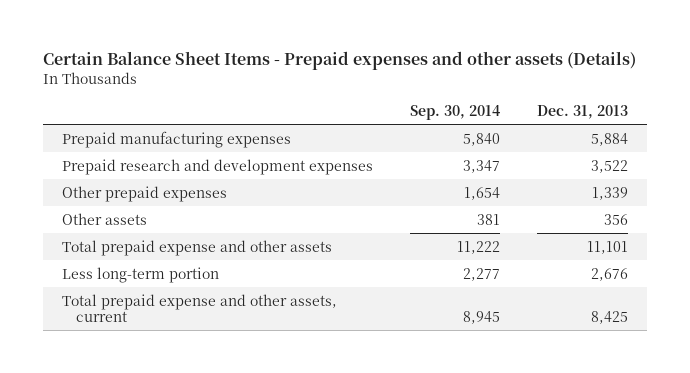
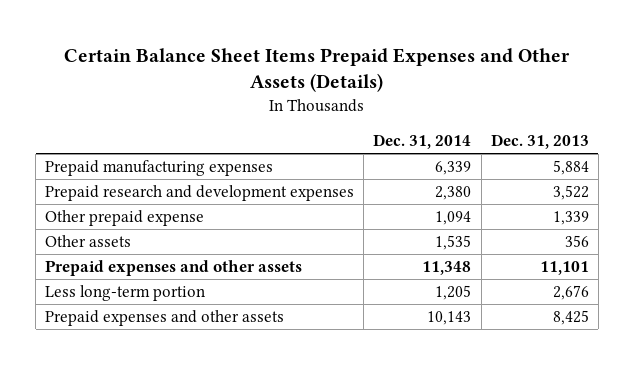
[43,50,637,70] Certain Balance Sheet Items - Prepaid expenses and other assets (Details) -> [63,48,570,93] Certain Balance Sheet Items Prepaid Expenses and Other Assets (Details)
[409,105,500,121] Sep. 30, 2014 -> none
none -> [373,134,472,150] Dec. 31, 2014
[61,185,227,202] Other prepaid expenses -> [45,209,205,226] Other prepaid expense
[61,239,332,256] Total prepaid expense and other assets -> [45,259,303,276] Prepaid expenses and other assets
[61,293,337,322] Total prepaid expense and other assets, current -> [45,309,285,326] Prepaid expenses and other assets

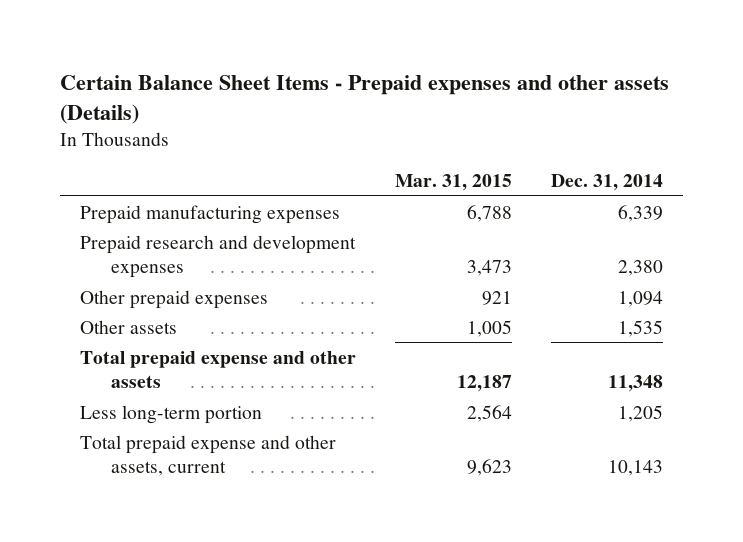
[63,48,570,93] Certain Balance Sheet Items Prepaid Expenses and Other Assets (Details) -> [60,75,670,125] Certain Balance Sheet Items - Prepaid expenses and other assets (Details)
[490,134,589,150] Dec. 31, 2013 -> none
none -> [395,174,513,192] Mar. 31, 2015
[45,209,205,226] Other prepaid expense -> [79,289,268,309] Other prepaid expenses
[45,259,303,276] Prepaid expenses and other assets -> [79,350,356,388] Total prepaid expense and other assets
[45,309,285,326] Prepaid expenses and other assets -> [79,434,336,476] Total prepaid expense and other assets, current

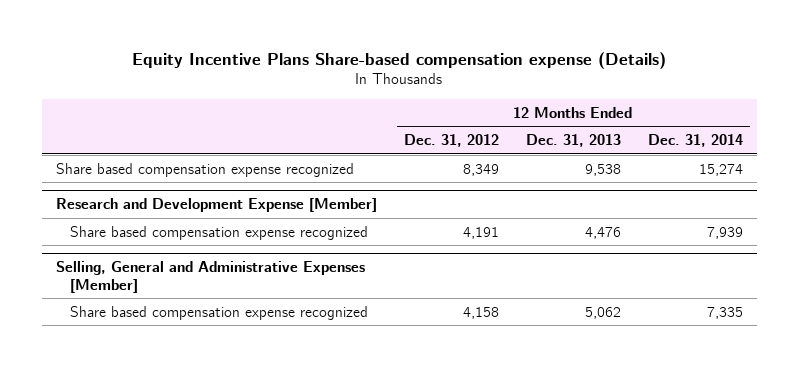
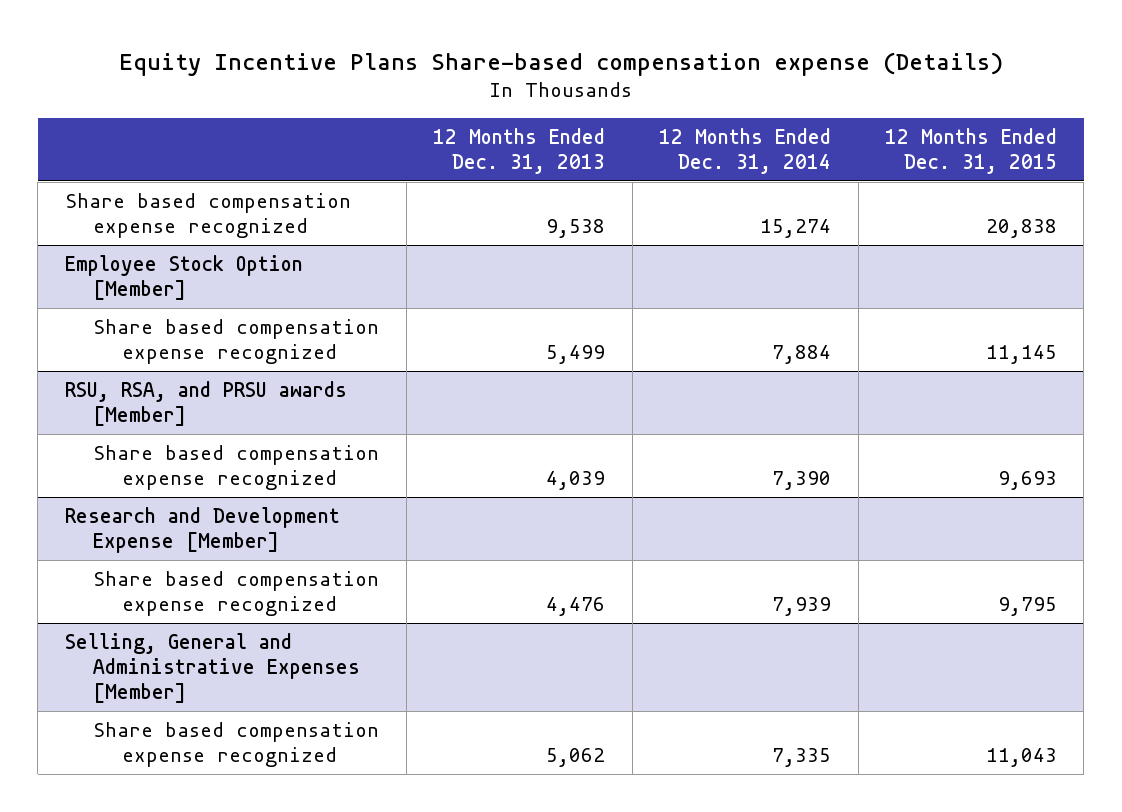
[403,133,499,147] Dec. 31, 2012 -> none
none -> [884,127,1057,174] 12 Months Ended Dec. 31, 2015
none -> [64,255,303,301] Employee Stock Option [Member]
none -> [93,319,380,365] Share based compensation expense recognized
none -> [64,381,347,427] RSU, RSA, and PRSU awards [Member]
none -> [93,445,380,491] Share based compensation expense recognized

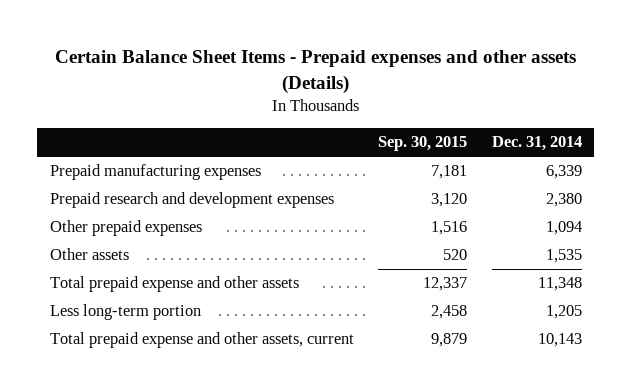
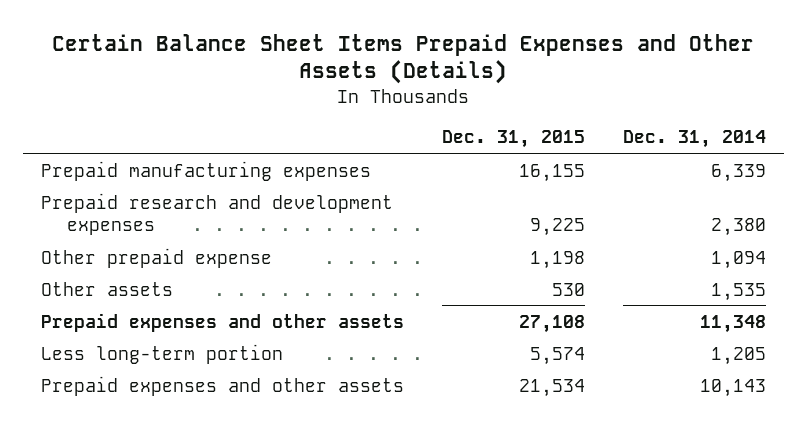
[54,50,576,95] Certain Balance Sheet Items - Prepaid expenses and other assets (Details) -> [52,33,755,85] Certain Balance Sheet Items Prepaid Expenses and Other Assets (Details)
[378,136,468,152] Sep. 30, 2015 -> none
none -> [441,130,585,149] Dec. 31, 2015
[49,220,202,237] Other prepaid expenses -> [41,247,273,268] Other prepaid expense
[49,276,299,293] Total prepaid expense and other assets -> [41,312,405,332] Prepaid expenses and other assets
[49,332,354,349] Total prepaid expense and other assets, current -> [41,375,405,396] Prepaid expenses and other assets

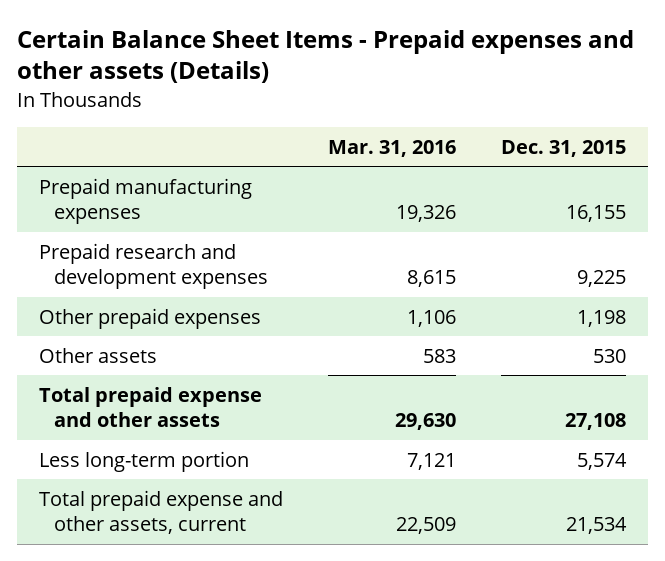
[52,33,755,85] Certain Balance Sheet Items Prepaid Expenses and Other Assets (Details) -> [16,29,634,84] Certain Balance Sheet Items - Prepaid expenses and other assets (Details)
[622,130,766,149] Dec. 31, 2014 -> none
none -> [327,139,456,157] Mar. 31, 2016
[41,247,273,268] Other prepaid expense -> [39,307,262,329] Other prepaid expenses
[41,312,405,332] Prepaid expenses and other assets -> [39,386,263,428] Total prepaid expense and other assets
[41,375,405,396] Prepaid expenses and other assets -> [39,489,284,535] Total prepaid expense and other assets, current

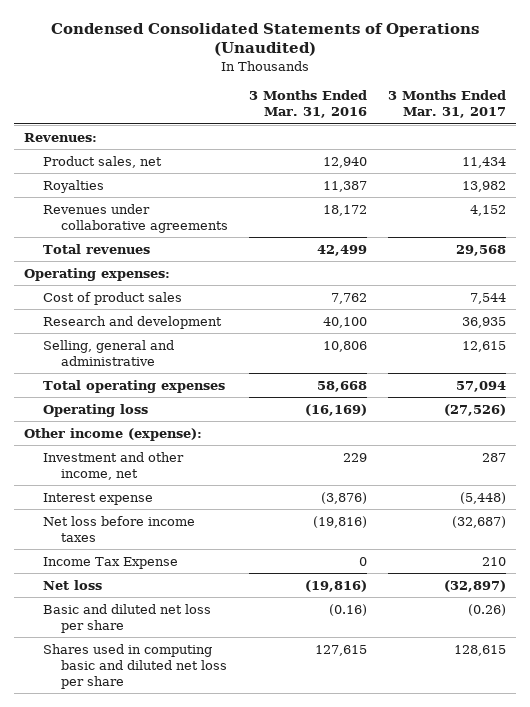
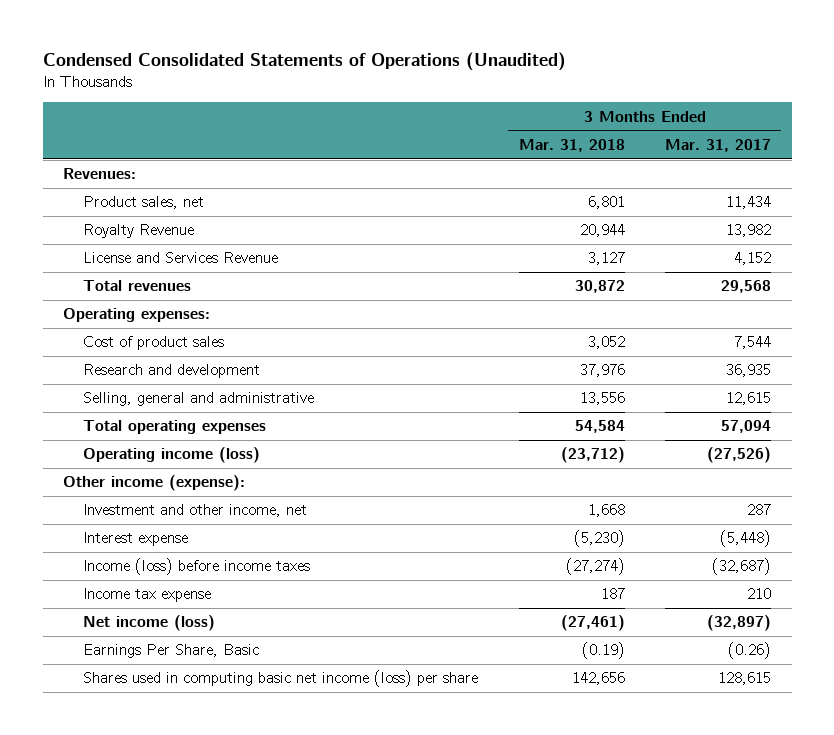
[249,90,368,119] 3 Months Ended Mar. 31, 2016 -> none
none -> [518,138,625,152] Mar. 31, 2018
[42,179,104,193] Royalties -> [82,224,194,239] Royalty Revenue
[42,203,229,233] Revenues under collaborative agreements -> [82,252,278,264] License and Services Revenue
[42,403,148,417] Operating loss -> [82,447,260,464] Operating income (loss)
[42,515,195,542] Net loss before income taxes -> [82,558,310,576] Income (loss) before income taxes
[42,556,178,569] Income Tax Expense -> [82,588,211,603] Income tax expense
[42,579,102,590] Net loss -> [82,615,215,632] Net income (loss)
[42,603,211,633] Basic and diluted net loss per share -> [82,644,259,659] Earnings Per Share, Basic
[42,643,228,689] Shares used in computing basic and diluted net loss per share -> [82,670,478,688] Shares used in computing basic net income (loss) per share

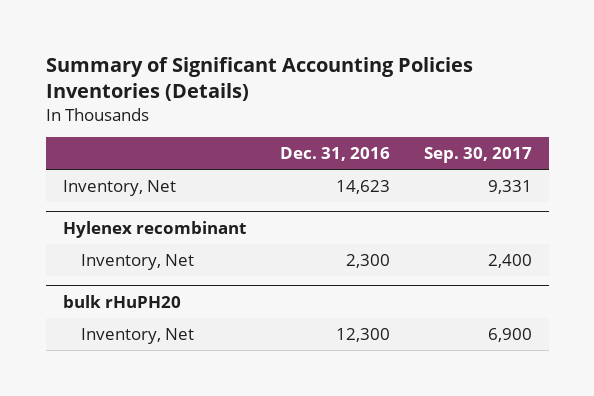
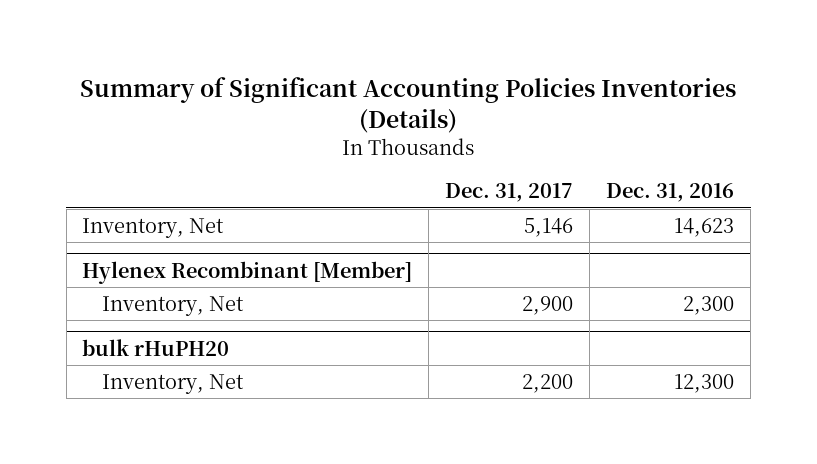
[423,147,532,164] Sep. 30, 2017 -> none
none -> [445,183,574,203] Dec. 31, 2017
[62,220,246,238] Hylenex recombinant -> [82,260,413,284] Hylenex Recombinant [Member]

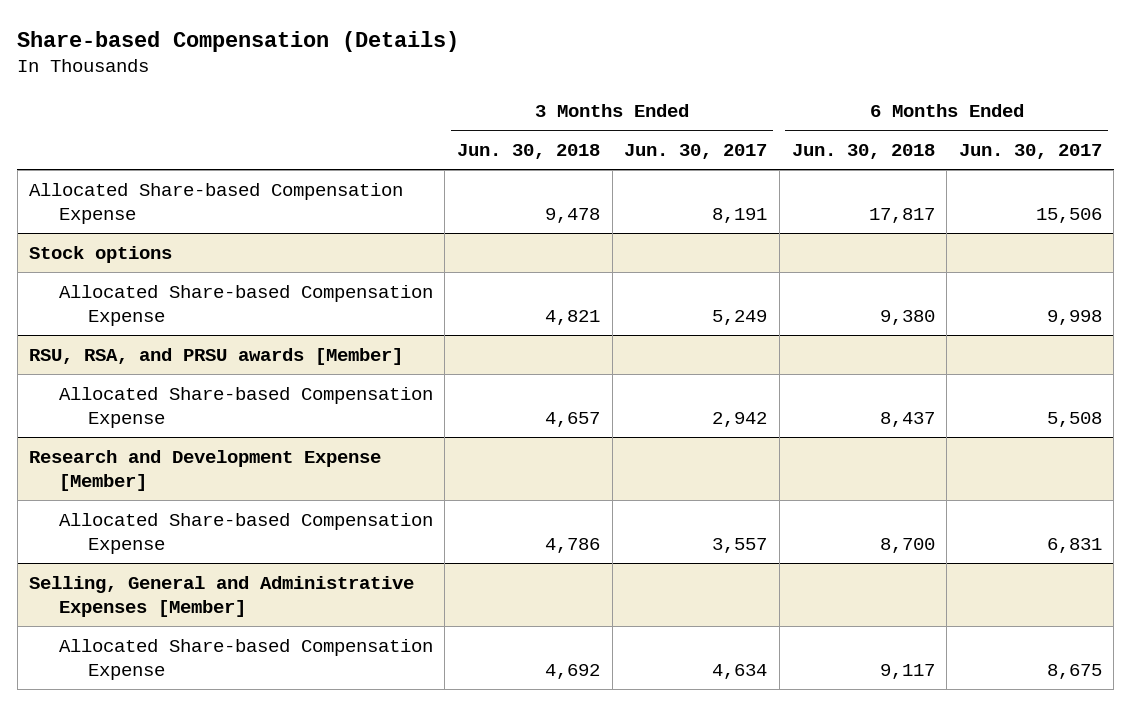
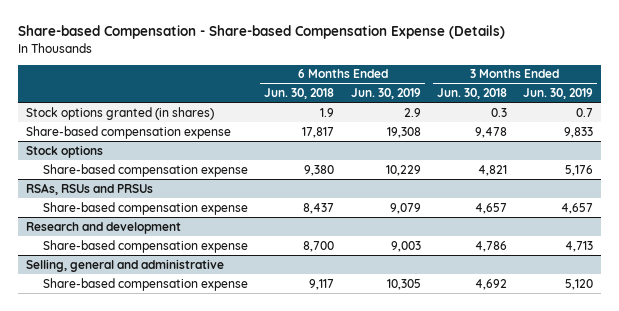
[17,30,460,52] Share-based Compensation (Details) -> [17,25,505,40] Share-based Compensation - Share-based Compensation Expense (Details)
[624,144,768,160] Jun. 30, 2017 -> none
[958,144,1102,160] Jun. 30, 2017 -> none
none -> [350,87,421,99] Jun. 30, 2019
none -> [523,87,594,99] Jun. 30, 2019
none -> [26,106,215,120] Stock options granted (in shares)
[29,182,404,224] Allocated Share-based Compensation Expense -> [26,125,232,139] Share-based compensation expense
[58,284,433,326] Allocated Share-based Compensation Expense -> [43,163,249,177] Share-based compensation expense
[29,347,404,365] RSU, RSA, and PRSU awards [Member] -> [26,182,154,195] RSAs, RSUs and PRSUs
[58,386,433,428] Allocated Share-based Compensation Expense -> [43,201,249,215] Share-based compensation expense
[29,449,382,491] Research and Development Expense [Member] -> [26,221,182,234] Research and development
[58,512,433,554] Allocated Share-based Compensation Expense -> [43,239,249,253] Share-based compensation expense
[29,575,415,617] Selling, General and Administrative Expenses [Member] -> [26,258,225,272] Selling, general and administrative
[58,638,433,680] Allocated Share-based Compensation Expense -> [43,277,249,291] Share-based compensation expense

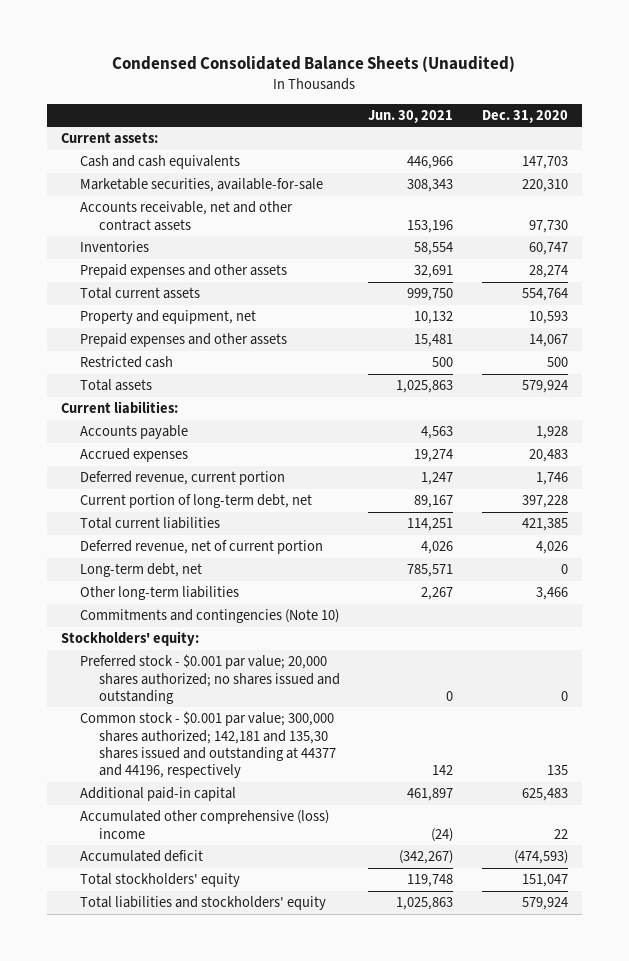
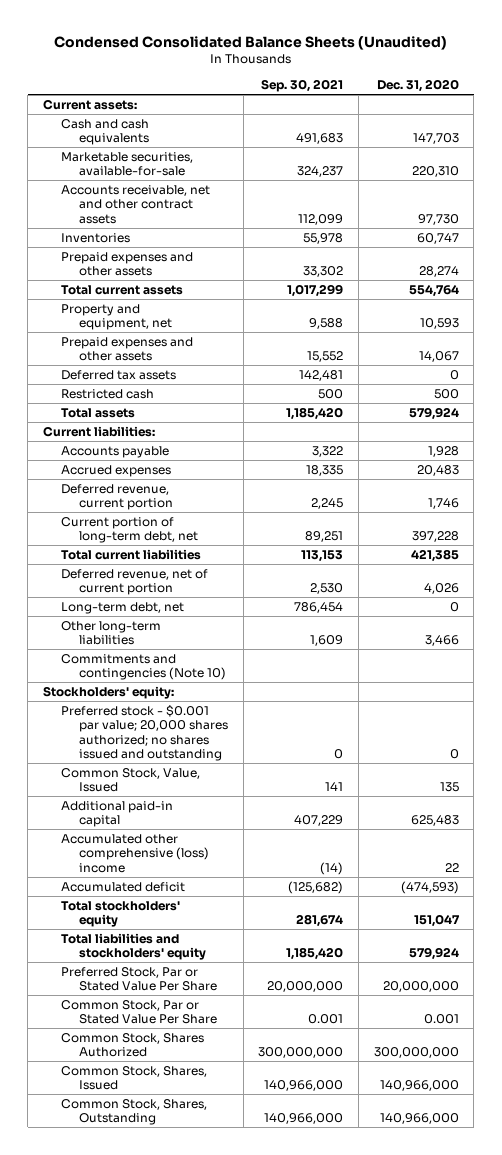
[368,109,454,123] Jun. 30, 2021 -> none
none -> [261,79,344,93] Sep. 30, 2021
none -> [61,369,177,380] Deferred tax assets
[79,711,336,779] Common stock - $0.001 par value; 300,000 shares authorized; 142,181 and 135,30 shares issued and outstanding at 44377 and 44196, respectively -> [61,767,201,793] Common Stock, Value, Issued
none -> [61,966,218,992] Preferred Stock, Par or Stated Value Per Share
none -> [61,999,218,1025] Common Stock, Par or Stated Value Per Share
none -> [61,1032,205,1058] Common Stock, Shares Authorized
none -> [61,1065,208,1091] Common Stock, Shares, Issued
none -> [61,1098,208,1126] Common Stock, Shares, Outstanding

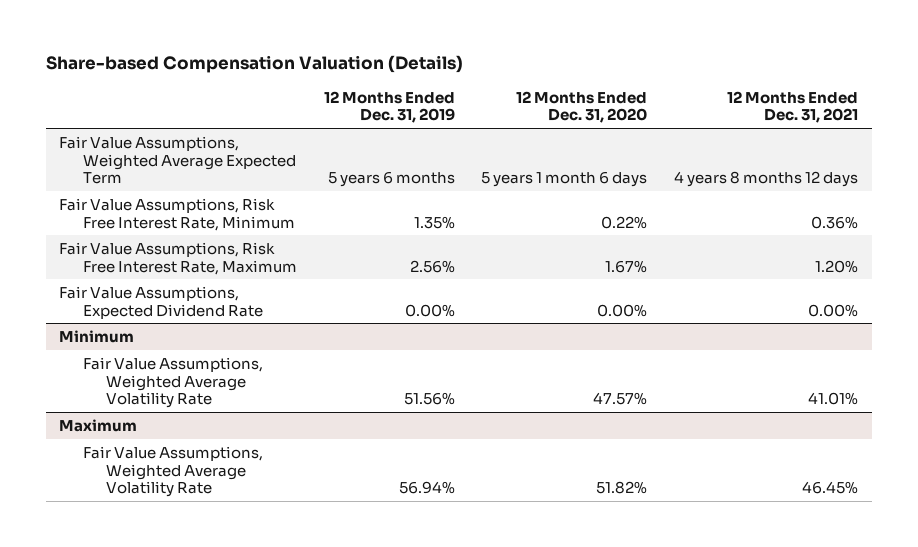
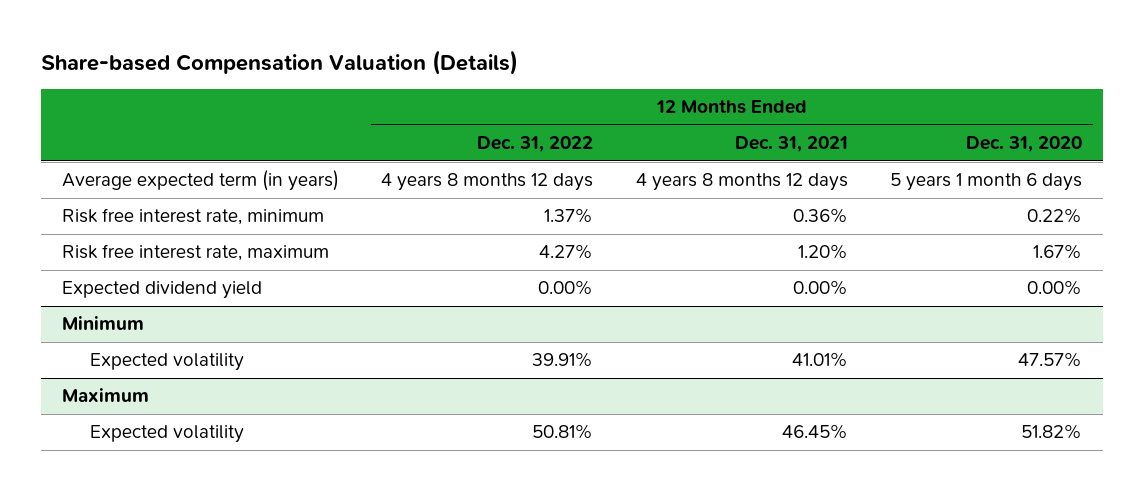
[323,90,455,124] 12 Months Ended Dec. 31, 2019 -> none
none -> [477,136,594,153] Dec. 31, 2022
[59,135,296,185] Fair Value Assumptions, Weighted Average Expected Term -> [61,170,339,192] Average expected term (in years)
[59,197,295,231] Fair Value Assumptions, Risk Free Interest Rate, Minimum -> [61,208,324,226] Risk free interest rate, minimum
[59,241,297,275] Fair Value Assumptions, Risk Free Interest Rate, Maximum -> [61,244,329,262] Risk free interest rate, maximum
[59,285,263,319] Fair Value Assumptions, Expected Dividend Rate -> [61,281,262,300] Expected dividend yield
[82,356,263,409] Fair Value Assumptions, Weighted Average Volatility Rate -> [90,353,245,372] Expected volatility
[82,445,263,498] Fair Value Assumptions, Weighted Average Volatility Rate -> [90,425,245,444] Expected volatility

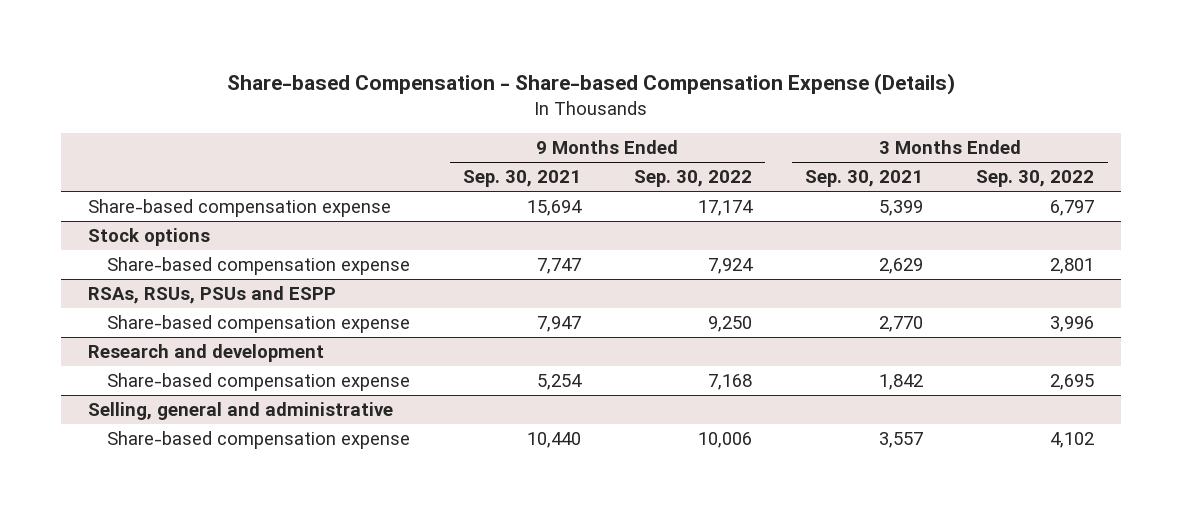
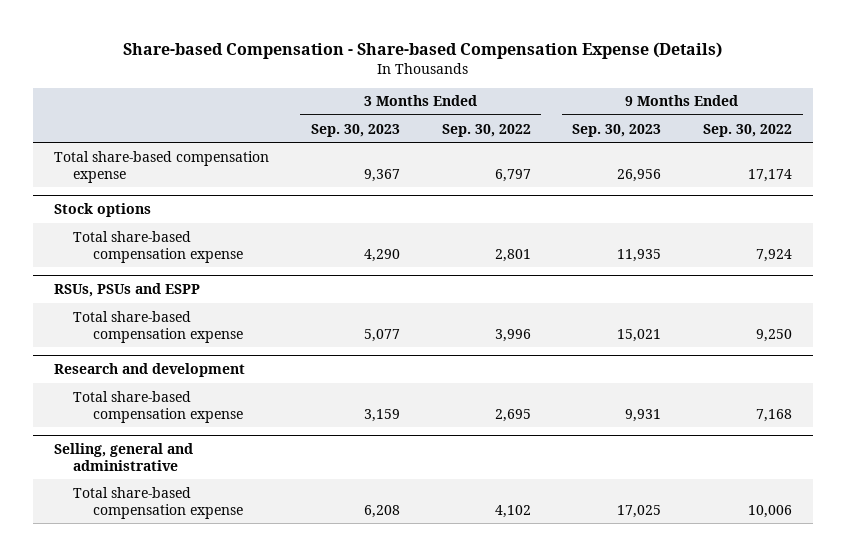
[462,170,581,188] Sep. 30, 2021 -> none
[805,170,924,188] Sep. 30, 2021 -> none
none -> [310,123,400,137] Sep. 30, 2023
none -> [572,123,662,137] Sep. 30, 2023
[88,198,392,217] Share-based compensation expense -> [53,150,269,183] Total share-based compensation expense
[106,256,410,275] Share-based compensation expense -> [73,230,243,263] Total share-based compensation expense
[88,285,337,304] RSAs, RSUs, PSUs and ESPP -> [53,283,200,298] RSUs, PSUs and ESPP
[106,314,410,333] Share-based compensation expense -> [73,310,243,343] Total share-based compensation expense
[106,372,410,391] Share-based compensation expense -> [73,390,243,423] Total share-based compensation expense
[106,430,410,449] Share-based compensation expense -> [73,486,243,519] Total share-based compensation expense

